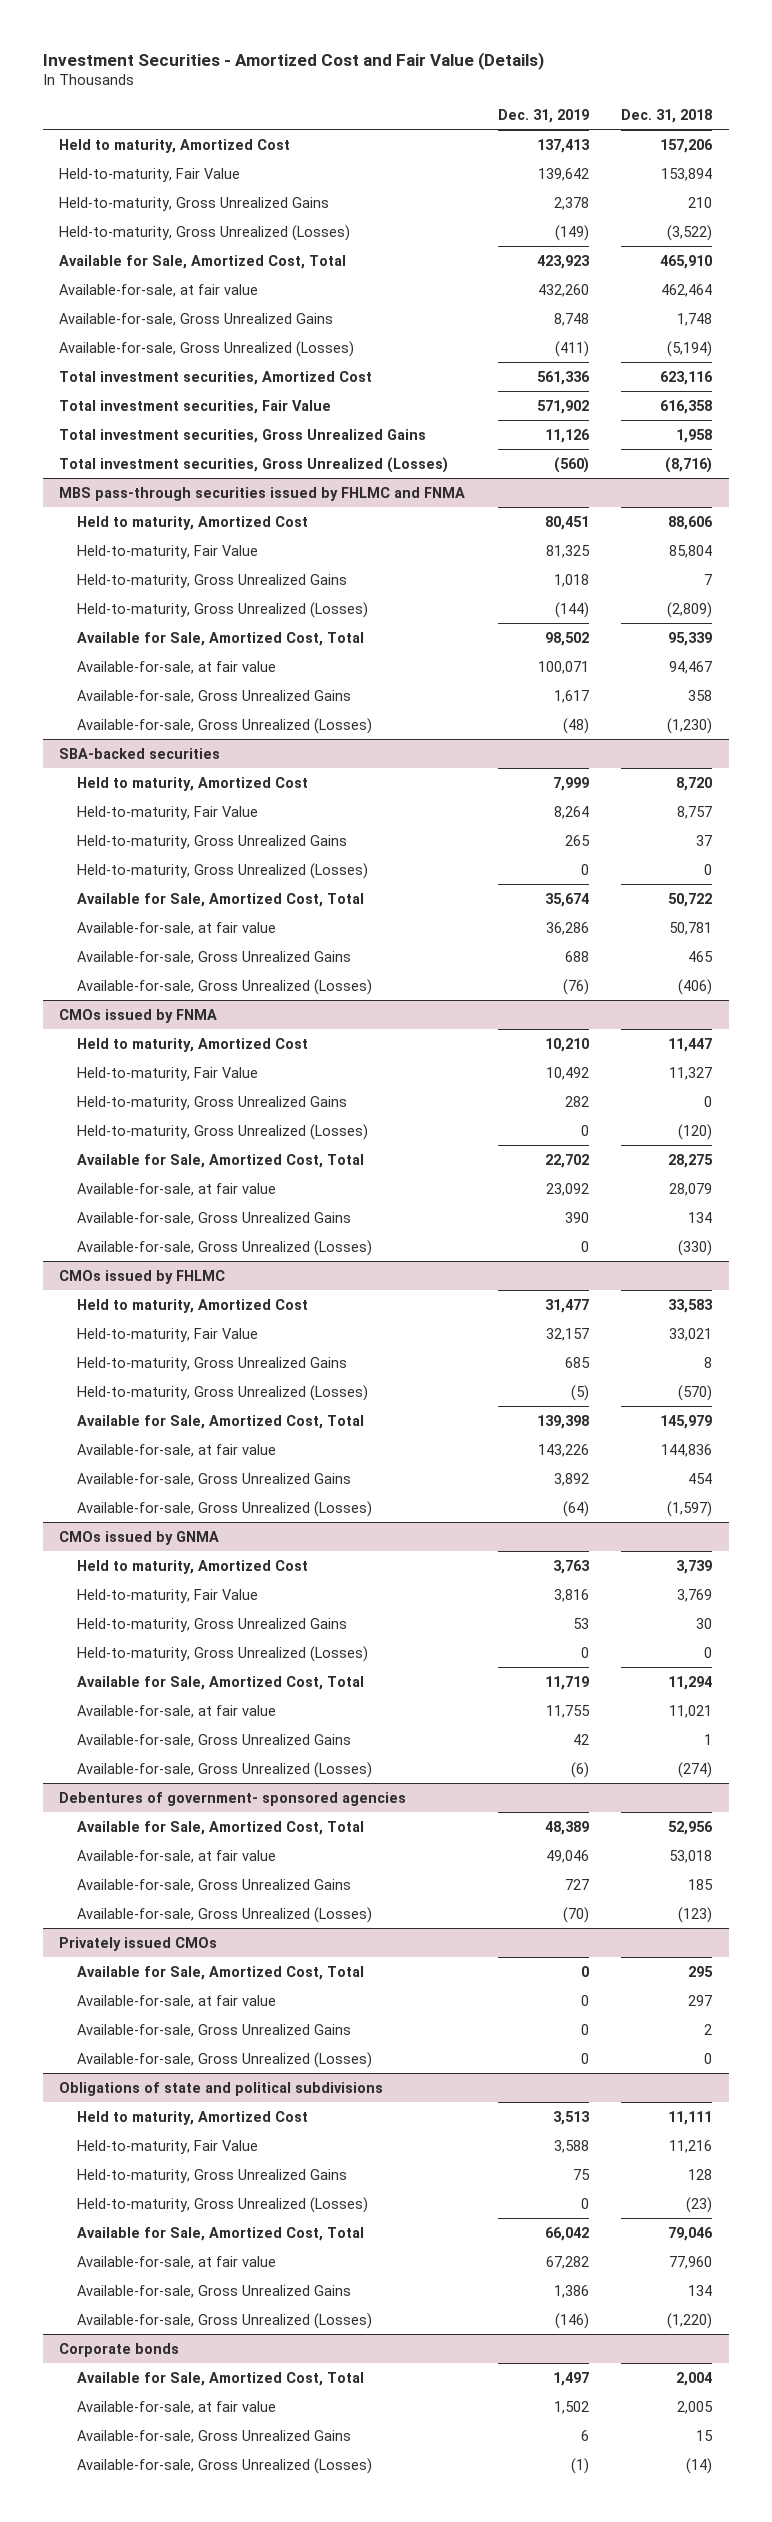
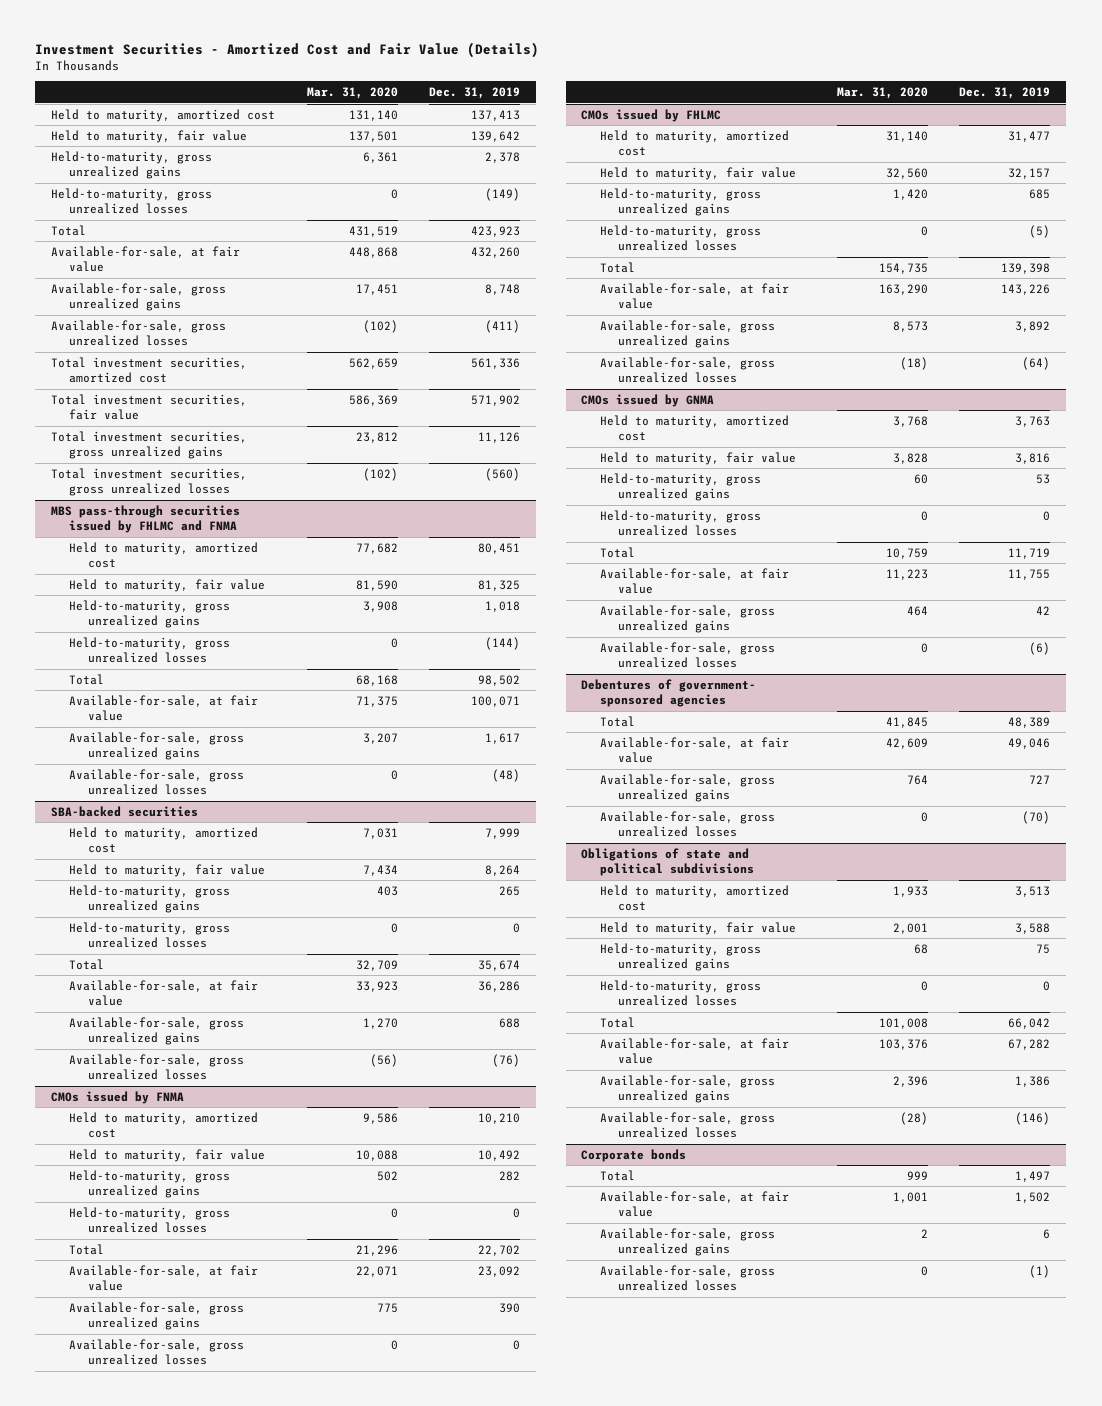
[621,108,713,123] Dec. 31, 2018 -> none
none -> [306,87,398,100] Mar. 31, 2020
[59,138,291,153] Held to maturity, Amortized Cost -> [51,108,276,122] Held to maturity, amortized cost
[59,167,241,182] Held-to-maturity, Fair Value -> [51,129,248,143] Held to maturity, fair value
[59,196,330,211] Held-to-maturity, Gross Unrealized Gains -> [51,150,213,180] Held-to-maturity, gross unrealized gains
[59,224,351,241] Held-to-maturity, Gross Unrealized (Losses) -> [51,187,213,215] Held-to-maturity, gross unrealized losses
[59,254,347,269] Available for Sale, Amortized Cost, Total -> [51,224,87,236] Total
[59,312,334,326] Available-for-sale, Gross Unrealized Gains -> [51,282,227,312] Available-for-sale, gross unrealized gains
[59,340,355,357] Available-for-sale, Gross Unrealized (Losses) -> [51,319,227,347] Available-for-sale, gross unrealized losses
[59,370,373,385] Total investment securities, Amortized Cost -> [51,356,248,384] Total investment securities, amortized cost
[59,399,332,414] Total investment securities, Fair Value -> [51,393,248,421] Total investment securities, fair value
[59,428,427,443] Total investment securities, Gross Unrealized Gains -> [51,430,248,460] Total investment securities, gross unrealized gains
[59,456,449,473] Total investment securities, Gross Unrealized (Losses) -> [51,467,248,497] Total investment securities, gross unrealized losses
[77,515,309,530] Held to maturity, Amortized Cost -> [69,541,259,569] Held to maturity, amortized cost
[77,544,259,559] Held-to-maturity, Fair Value -> [69,578,266,592] Held to maturity, fair value
[77,573,348,588] Held-to-maturity, Gross Unrealized Gains -> [69,599,231,629] Held-to-maturity, gross unrealized gains
[77,601,369,618] Held-to-maturity, Gross Unrealized (Losses) -> [69,636,231,664] Held-to-maturity, gross unrealized losses
[77,631,365,646] Available for Sale, Amortized Cost, Total -> [69,673,105,685] Total
[77,689,352,703] Available-for-sale, Gross Unrealized Gains -> [69,731,245,761] Available-for-sale, gross unrealized gains
[77,717,373,734] Available-for-sale, Gross Unrealized (Losses) -> [69,768,245,796] Available-for-sale, gross unrealized losses
[77,776,309,791] Held to maturity, Amortized Cost -> [69,826,259,854] Held to maturity, amortized cost
[77,805,259,820] Held-to-maturity, Fair Value -> [69,863,266,877] Held to maturity, fair value
[77,834,348,849] Held-to-maturity, Gross Unrealized Gains -> [69,884,231,914] Held-to-maturity, gross unrealized gains
[77,862,369,879] Held-to-maturity, Gross Unrealized (Losses) -> [69,921,231,949] Held-to-maturity, gross unrealized losses
[77,892,365,907] Available for Sale, Amortized Cost, Total -> [69,958,105,970] Total
[77,950,352,964] Available-for-sale, Gross Unrealized Gains -> [69,1016,245,1046] Available-for-sale, gross unrealized gains
[77,978,373,995] Available-for-sale, Gross Unrealized (Losses) -> [69,1053,245,1081] Available-for-sale, gross unrealized losses
[77,1037,309,1052] Held to maturity, Amortized Cost -> [69,1111,259,1139] Held to maturity, amortized cost
[77,1066,259,1081] Held-to-maturity, Fair Value -> [69,1148,266,1162] Held to maturity, fair value
[77,1095,348,1110] Held-to-maturity, Gross Unrealized Gains -> [69,1169,231,1199] Held-to-maturity, gross unrealized gains
[77,1123,369,1140] Held-to-maturity, Gross Unrealized (Losses) -> [69,1206,231,1234] Held-to-maturity, gross unrealized losses
[77,1153,365,1168] Available for Sale, Amortized Cost, Total -> [69,1243,105,1255] Total
[77,1211,352,1225] Available-for-sale, Gross Unrealized Gains -> [69,1301,245,1331] Available-for-sale, gross unrealized gains
[77,1239,373,1256] Available-for-sale, Gross Unrealized (Losses) -> [69,1338,245,1366] Available-for-sale, gross unrealized losses
[77,1298,309,1313] Held to maturity, Amortized Cost -> [599,129,789,157] Held to maturity, amortized cost
[77,1327,259,1342] Held-to-maturity, Fair Value -> [599,166,796,180] Held to maturity, fair value
[77,1356,348,1371] Held-to-maturity, Gross Unrealized Gains -> [599,187,761,217] Held-to-maturity, gross unrealized gains
[77,1384,369,1401] Held-to-maturity, Gross Unrealized (Losses) -> [599,224,761,252] Held-to-maturity, gross unrealized losses
[77,1414,365,1429] Available for Sale, Amortized Cost, Total -> [599,261,635,273] Total
[77,1472,352,1486] Available-for-sale, Gross Unrealized Gains -> [599,319,775,349] Available-for-sale, gross unrealized gains
[77,1500,373,1517] Available-for-sale, Gross Unrealized (Losses) -> [599,356,775,384] Available-for-sale, gross unrealized losses
[77,1559,309,1574] Held to maturity, Amortized Cost -> [599,414,789,442] Held to maturity, amortized cost
[77,1588,259,1603] Held-to-maturity, Fair Value -> [599,451,796,465] Held to maturity, fair value
[77,1617,348,1632] Held-to-maturity, Gross Unrealized Gains -> [599,472,761,502] Held-to-maturity, gross unrealized gains
[77,1645,369,1662] Held-to-maturity, Gross Unrealized (Losses) -> [599,509,761,537] Held-to-maturity, gross unrealized losses
[77,1675,365,1690] Available for Sale, Amortized Cost, Total -> [599,546,635,558] Total
[77,1733,352,1747] Available-for-sale, Gross Unrealized Gains -> [599,604,775,634] Available-for-sale, gross unrealized gains
[77,1761,373,1778] Available-for-sale, Gross Unrealized (Losses) -> [599,641,775,669] Available-for-sale, gross unrealized losses
[77,1820,365,1835] Available for Sale, Amortized Cost, Total -> [599,715,635,727] Total
[59,1936,218,1951] Privately issued CMOs -> none
[77,1965,365,1980] Available for Sale, Amortized Cost, Total -> none
[77,1994,277,2008] Available-for-sale, at fair value -> none
[77,2023,352,2037] Available-for-sale, Gross Unrealized Gains -> none
[77,2051,373,2068] Available-for-sale, Gross Unrealized (Losses) -> none
[77,1878,352,1892] Available-for-sale, Gross Unrealized Gains -> [599,773,775,803] Available-for-sale, gross unrealized gains
[77,1906,373,1923] Available-for-sale, Gross Unrealized (Losses) -> [599,810,775,838] Available-for-sale, gross unrealized losses
[77,2110,309,2125] Held to maturity, Amortized Cost -> [599,884,789,912] Held to maturity, amortized cost
[77,2139,259,2154] Held-to-maturity, Fair Value -> [599,921,796,935] Held to maturity, fair value
[77,2168,348,2183] Held-to-maturity, Gross Unrealized Gains -> [599,942,761,972] Held-to-maturity, gross unrealized gains
[77,2196,369,2213] Held-to-maturity, Gross Unrealized (Losses) -> [599,979,761,1007] Held-to-maturity, gross unrealized losses
[77,2226,365,2241] Available for Sale, Amortized Cost, Total -> [599,1016,635,1028] Total
[77,2284,352,2298] Available-for-sale, Gross Unrealized Gains -> [599,1074,775,1104] Available-for-sale, gross unrealized gains
[77,2312,373,2329] Available-for-sale, Gross Unrealized (Losses) -> [599,1111,775,1139] Available-for-sale, gross unrealized losses
[77,2371,365,2386] Available for Sale, Amortized Cost, Total -> [599,1169,635,1181] Total
[77,2429,352,2443] Available-for-sale, Gross Unrealized Gains -> [599,1227,775,1257] Available-for-sale, gross unrealized gains
[77,2457,373,2474] Available-for-sale, Gross Unrealized (Losses) -> [599,1264,775,1292] Available-for-sale, gross unrealized losses

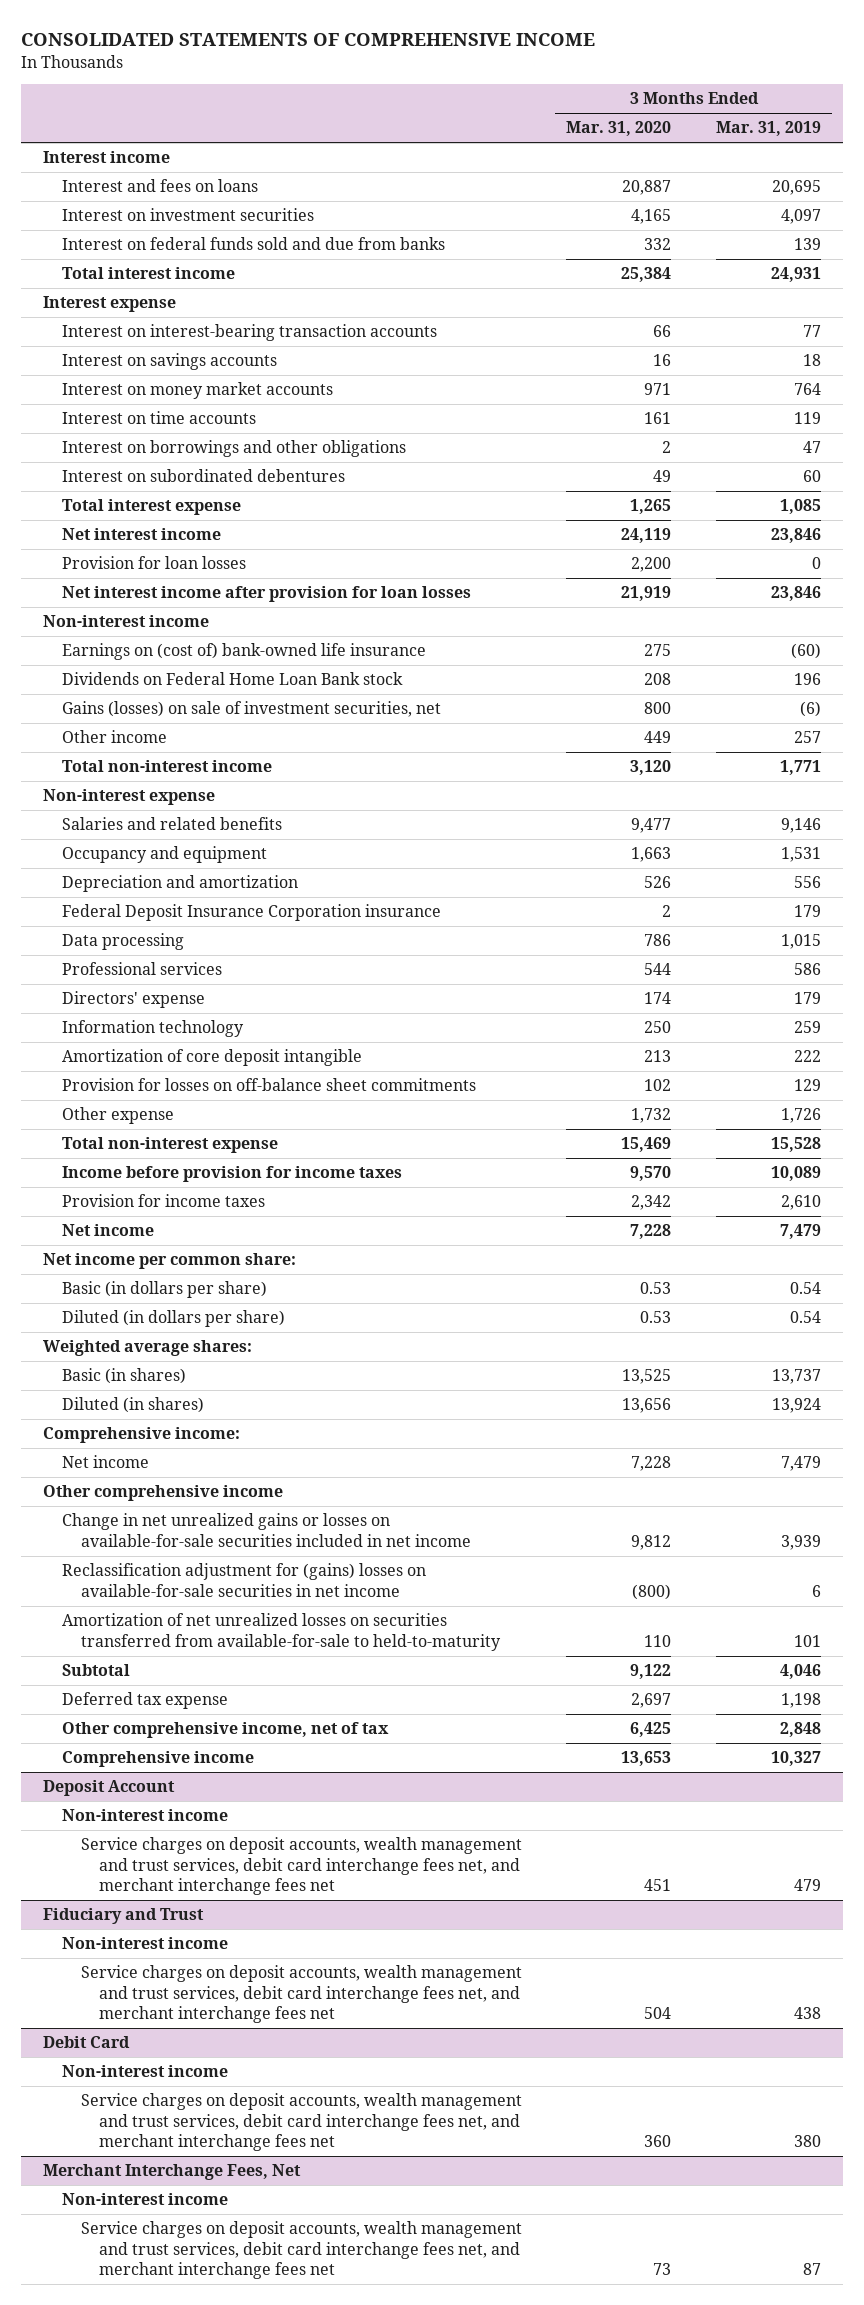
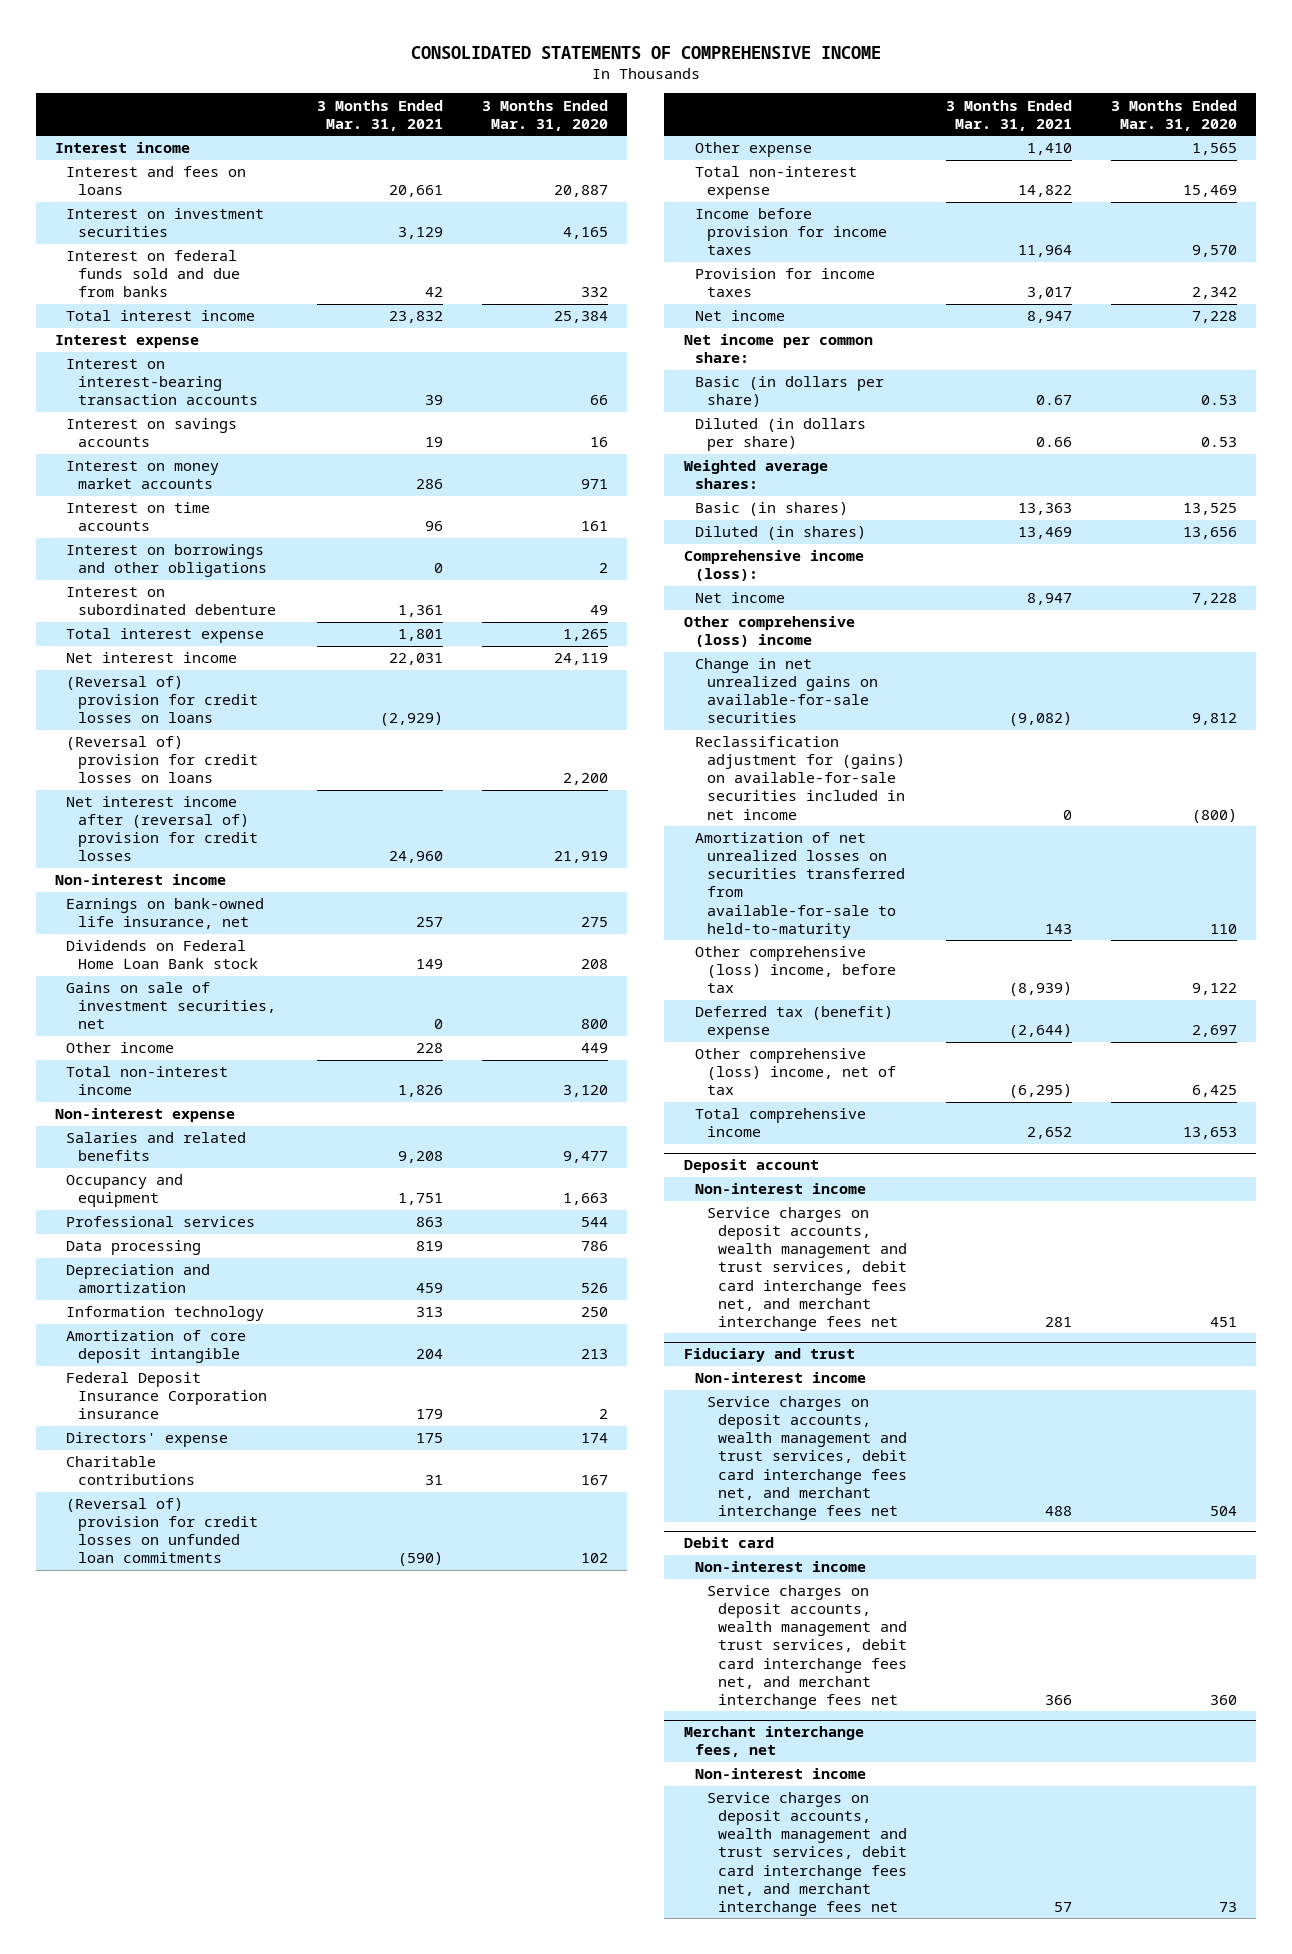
[715,121,821,137] Mar. 31, 2019 -> none
none -> [317,99,444,131] 3 Months Ended Mar. 31, 2021
[62,469,346,483] Interest on subordinated debentures -> [66,587,276,616] Interest on subordinated debenture
none -> [66,676,258,724] (Reversal of) provision for credit losses on loans
[62,556,247,570] Provision for loan losses -> [66,736,258,784] (Reversal of) provision for credit losses on loans
[62,586,472,603] Net interest income after provision for loan losses -> [66,796,258,862] Net interest income after (reversal of) provision for credit losses
[62,643,427,661] Earnings on (cost of) bank-owned life insurance -> [66,898,265,930] Earnings on bank-owned life insurance, net
[62,701,442,718] Gains (losses) on sale of investment securities, net -> [66,982,276,1030] Gains on sale of investment securities, net
[62,933,185,951] Data processing -> [66,1240,202,1256] Data processing
[62,875,299,893] Depreciation and amortization -> [66,1264,211,1294] Depreciation and amortization
[62,1078,477,1092] Provision for losses on off-balance sheet commitments -> none
[62,904,442,922] Federal Deposit Insurance Corporation insurance -> [66,1372,267,1420] Federal Deposit Insurance Corporation insurance
[62,991,206,1009] Directors' expense -> [66,1432,229,1448] Directors' expense
none -> [66,1456,195,1486] Charitable contributions
none -> [66,1498,258,1564] (Reversal of) provision for credit losses on unfunded loan commitments
[631,1108,672,1124] 1,732 -> [1191,143,1237,156] 1,565
[43,1427,241,1444] Comprehensive income: -> [683,550,864,582] Comprehensive income (loss):
[43,1485,284,1502] Other comprehensive income -> [683,616,855,648] Other comprehensive (loss) income
[62,1513,471,1547] Change in net unrealized gains or losses on available-for-sale securities included in net income -> [695,658,878,724] Change in net unrealized gains on available-for-sale securities
[62,1563,427,1597] Reclassification adjustment for (gains) losses on available-for-sale securities in net income -> [695,736,905,820] Reclassification adjustment for (gains) on available-for-sale securities included in net income
[62,1664,131,1677] Subtotal -> [695,946,896,994] Other comprehensive (loss) income, before tax
[62,1692,229,1710] Deferred tax expense -> [695,1006,894,1040] Deferred tax (benefit) expense
[62,1722,390,1739] Other comprehensive income, net of tax -> [695,1048,896,1096] Other comprehensive (loss) income, net of tax
[62,1751,255,1768] Comprehensive income -> [695,1108,867,1138] Total comprehensive income
[43,1780,176,1797] Deposit Account -> [683,1159,819,1174] Deposit account
[43,1908,205,1925] Fiduciary and Trust -> [683,1348,855,1363] Fiduciary and trust
[43,2036,131,2049] Debit Card -> [683,1537,774,1549] Debit card
[43,2164,302,2181] Merchant Interchange Fees, Net -> [683,1726,864,1758] Merchant interchange fees, net

